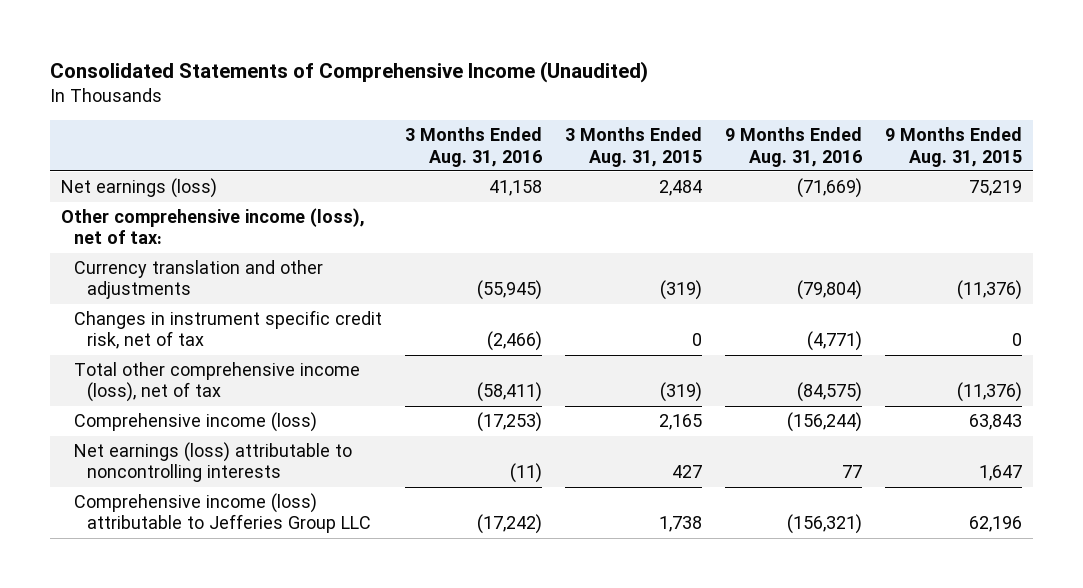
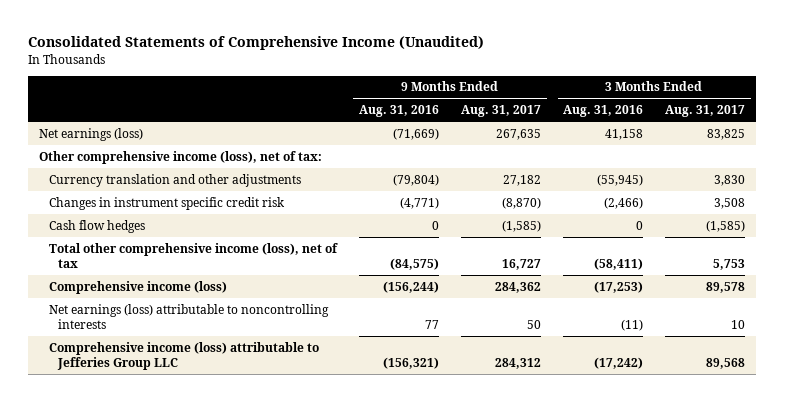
[564,127,702,167] 3 Months Ended Aug. 31, 2015 -> none
[884,127,1022,167] 9 Months Ended Aug. 31, 2015 -> none
none -> [461,105,542,118] Aug. 31, 2017
none -> [665,105,746,118] Aug. 31, 2017
[74,310,383,350] Changes in instrument specific credit risk, net of tax -> [48,196,285,210] Changes in instrument specific credit risk
none -> [48,219,145,233] Cash flow hedges

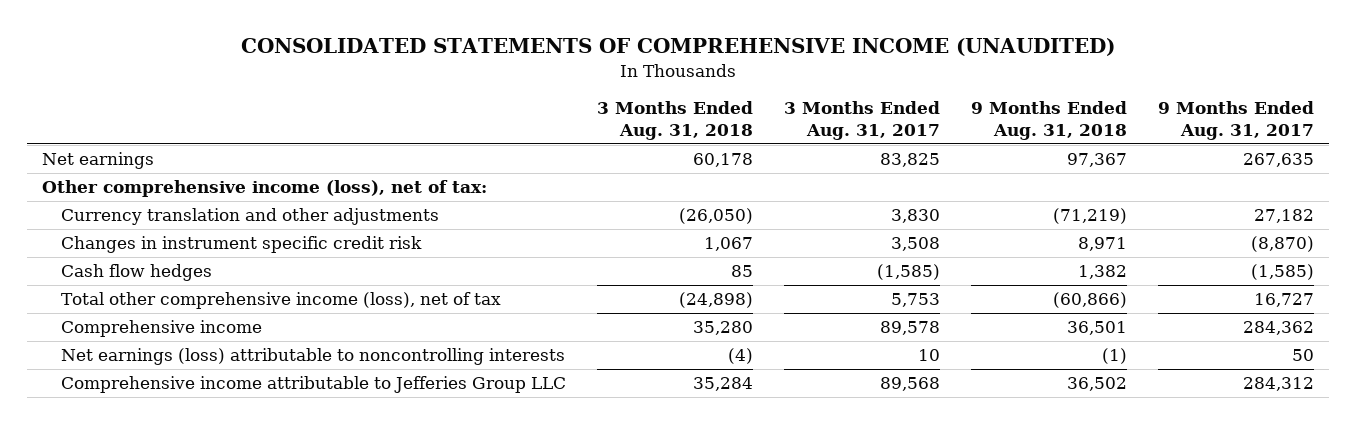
[28,36,485,51] Consolidated Statements of Comprehensive Income (Unaudited) -> [240,38,1115,57] CONSOLIDATED STATEMENTS OF COMPREHENSIVE INCOME (UNAUDITED)
[358,105,439,118] Aug. 31, 2016 -> none
[563,105,644,118] Aug. 31, 2016 -> none
none -> [596,100,753,141] 3 Months Ended Aug. 31, 2018
none -> [970,100,1127,141] 9 Months Ended Aug. 31, 2018
[39,127,144,141] Net earnings (loss) -> [42,152,155,170] Net earnings
[48,280,227,294] Comprehensive income (loss) -> [60,320,262,338] Comprehensive income
[48,341,319,370] Comprehensive income (loss) attributable to Jefferies Group LLC -> [60,376,566,394] Comprehensive income attributable to Jefferies Group LLC

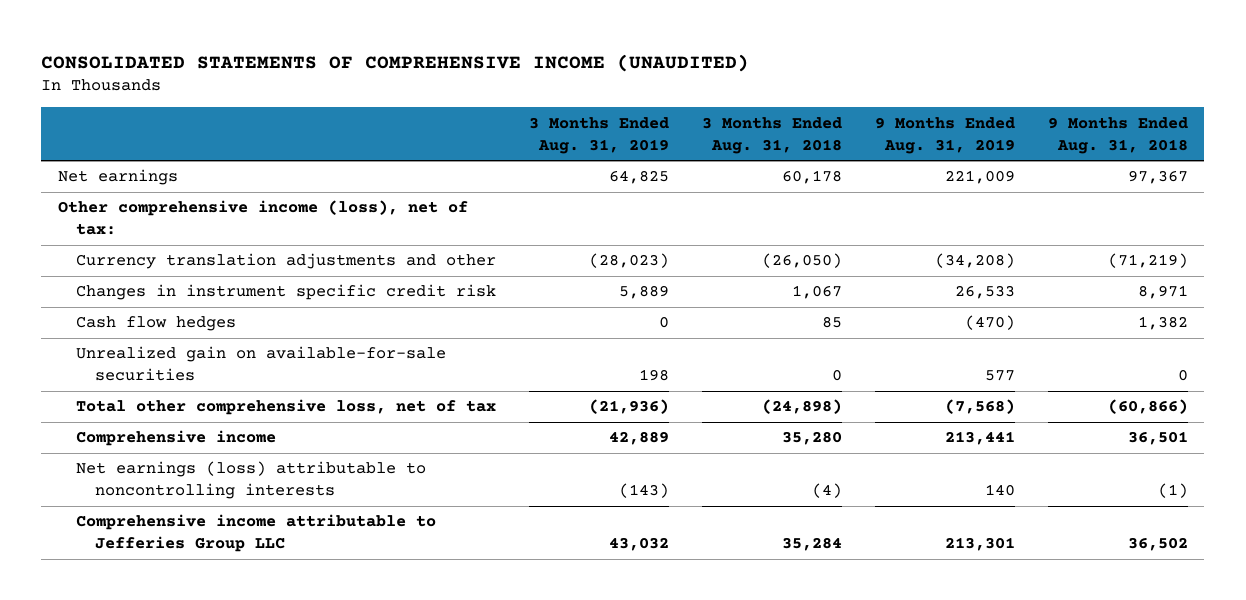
[783,100,940,141] 3 Months Ended Aug. 31, 2017 -> none
[1157,100,1314,141] 9 Months Ended Aug. 31, 2017 -> none
none -> [529,116,670,154] 3 Months Ended Aug. 31, 2019
none -> [874,116,1015,154] 9 Months Ended Aug. 31, 2019
[60,208,439,226] Currency translation and other adjustments -> [76,253,497,270] Currency translation adjustments and other
none -> [76,346,447,382] Unrealized gain on available-for-sale securities
[60,292,501,310] Total other comprehensive income (loss), net of tax -> [76,399,497,416] Total other comprehensive loss, net of tax

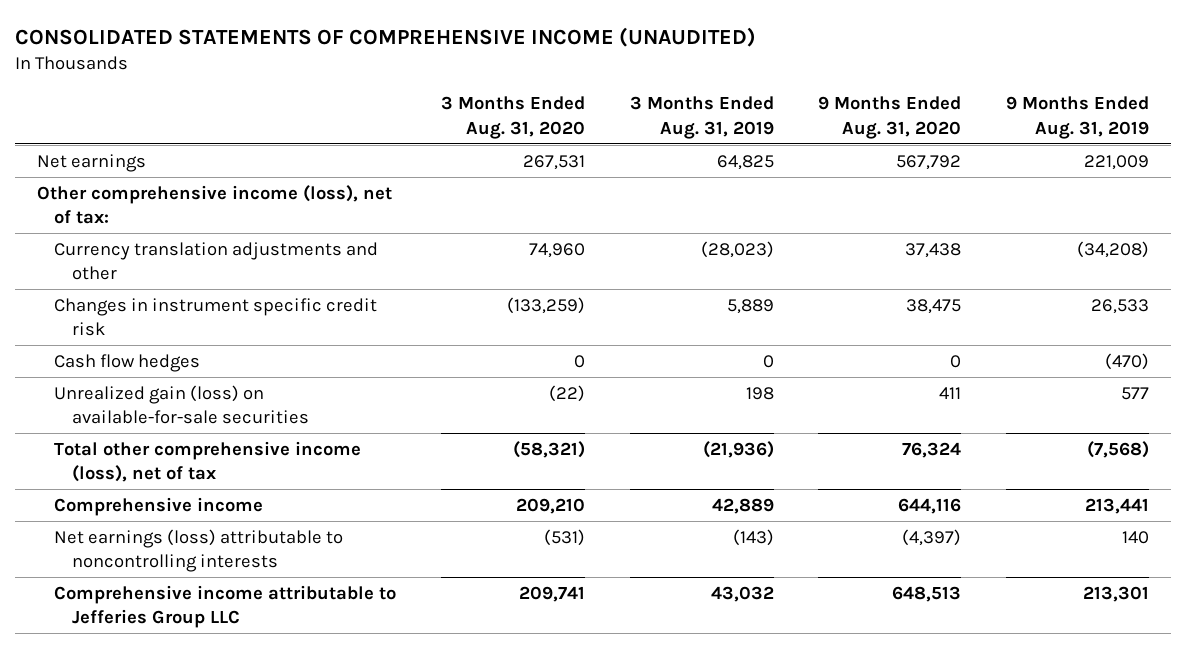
[701,116,842,154] 3 Months Ended Aug. 31, 2018 -> none
[1047,116,1188,154] 9 Months Ended Aug. 31, 2018 -> none
none -> [441,96,586,139] 3 Months Ended Aug. 31, 2020
none -> [818,96,962,139] 9 Months Ended Aug. 31, 2020
[76,346,447,382] Unrealized gain on available-for-sale securities -> [54,384,309,425] Unrealized gain (loss) on available-for-sale securities
[76,399,497,416] Total other comprehensive loss, net of tax -> [54,440,362,483] Total other comprehensive income (loss), net of tax

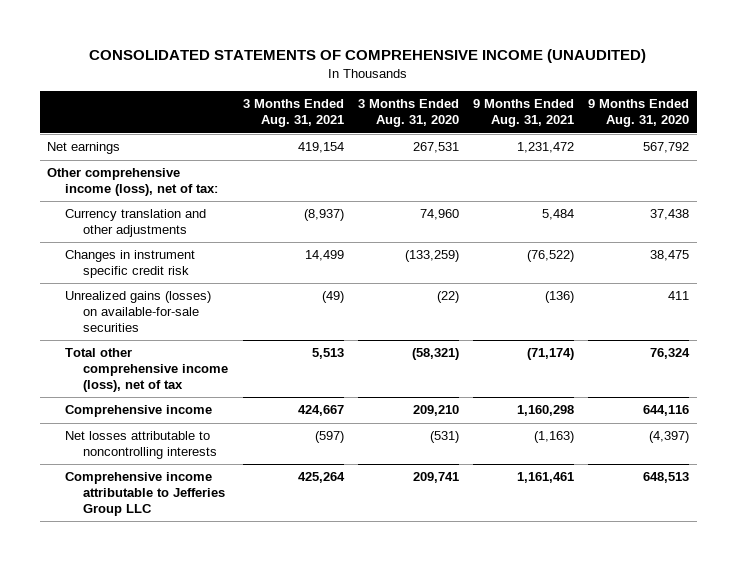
[629,96,774,139] 3 Months Ended Aug. 31, 2019 -> none
[1006,96,1150,139] 9 Months Ended Aug. 31, 2019 -> none
none -> [242,99,344,128] 3 Months Ended Aug. 31, 2021
none -> [473,99,575,128] 9 Months Ended Aug. 31, 2021
[54,241,379,281] Currency translation adjustments and other -> [65,209,207,238] Currency translation and other adjustments
[54,353,201,372] Cash flow hedges -> none
[54,384,309,425] Unrealized gain (loss) on available-for-sale securities -> [65,291,212,332] Unrealized gains (losses) on available-for-sale securities
[54,528,344,573] Net earnings (loss) attributable to noncontrolling interests -> [65,431,218,460] Net losses attributable to noncontrolling interests

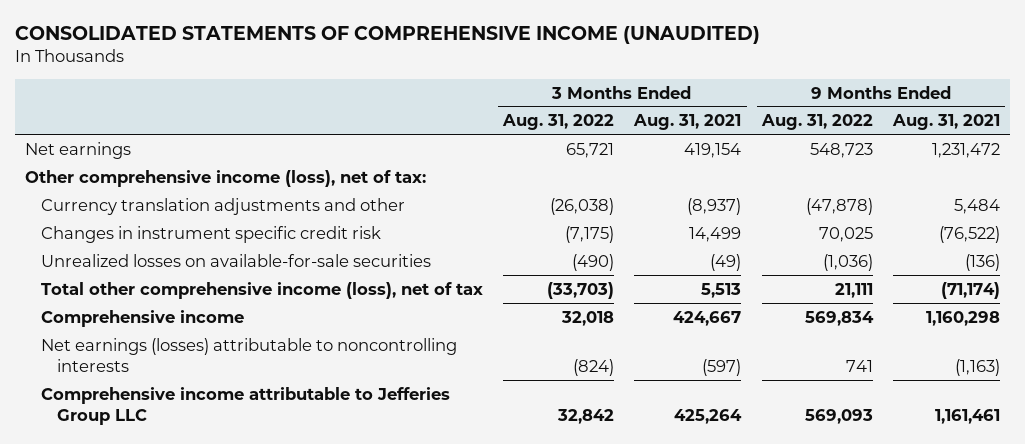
[357,99,459,128] 3 Months Ended Aug. 31, 2020 -> none
[588,99,690,128] 9 Months Ended Aug. 31, 2020 -> none
none -> [502,114,615,131] Aug. 31, 2022
none -> [760,114,873,131] Aug. 31, 2022
[65,209,207,238] Currency translation and other adjustments -> [40,197,405,215] Currency translation adjustments and other
[65,291,212,332] Unrealized gains (losses) on available-for-sale securities -> [40,253,431,267] Unrealized losses on available-for-sale securities
[65,431,218,460] Net losses attributable to noncontrolling interests -> [40,337,457,372] Net earnings (losses) attributable to noncontrolling interests

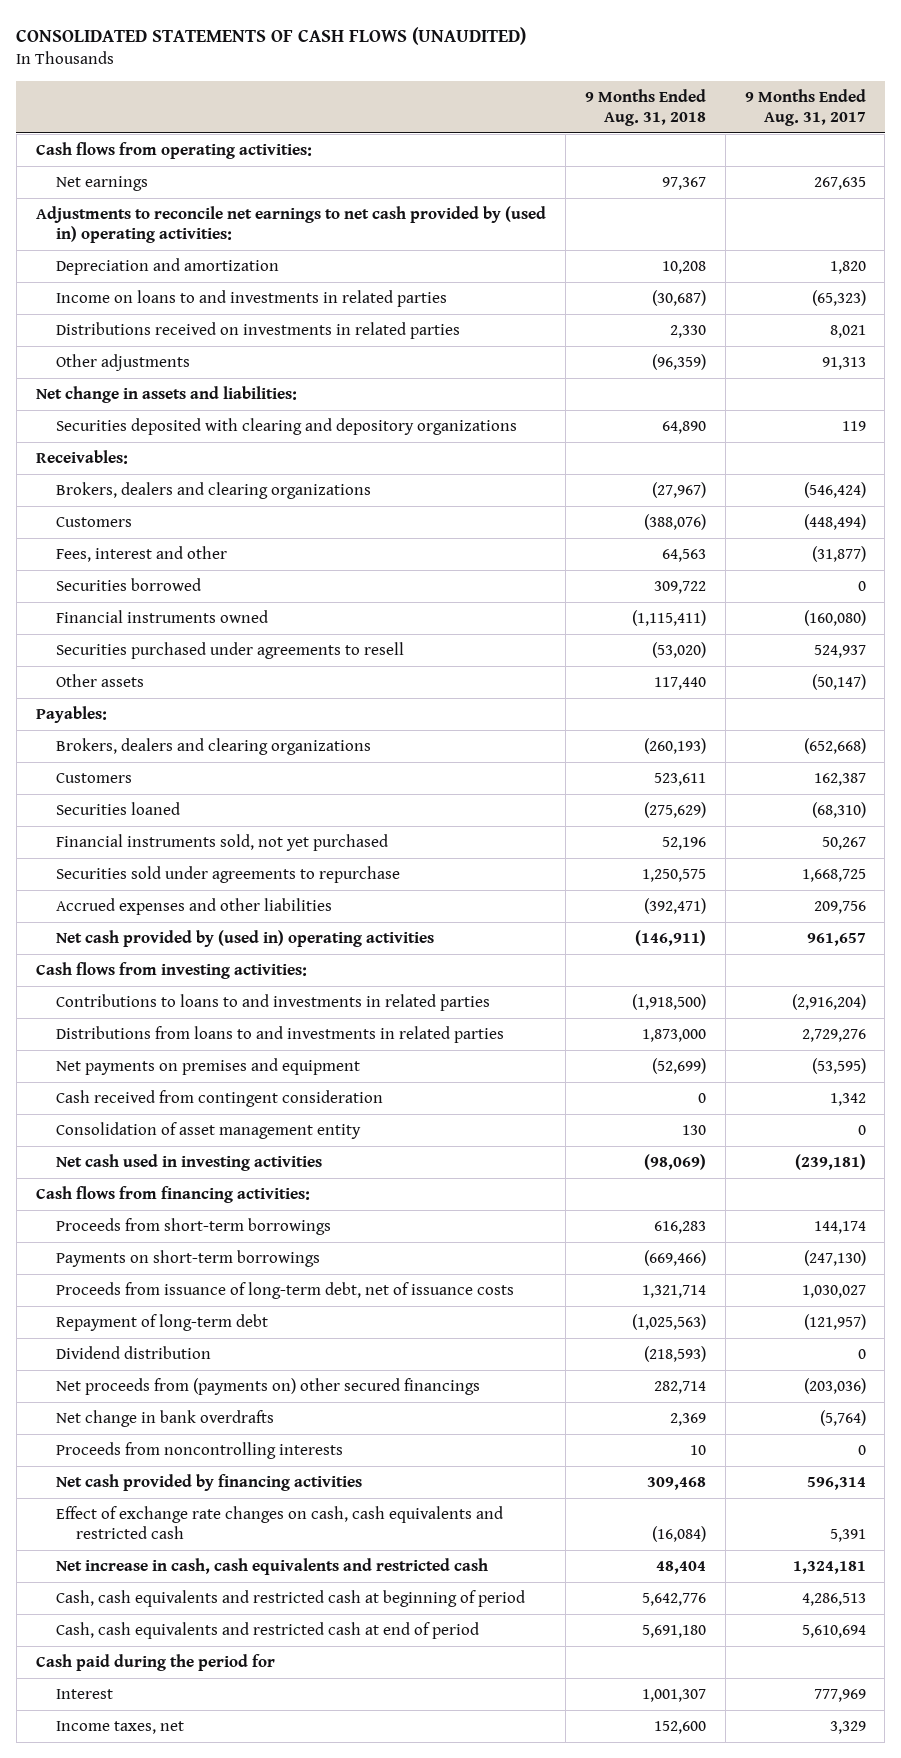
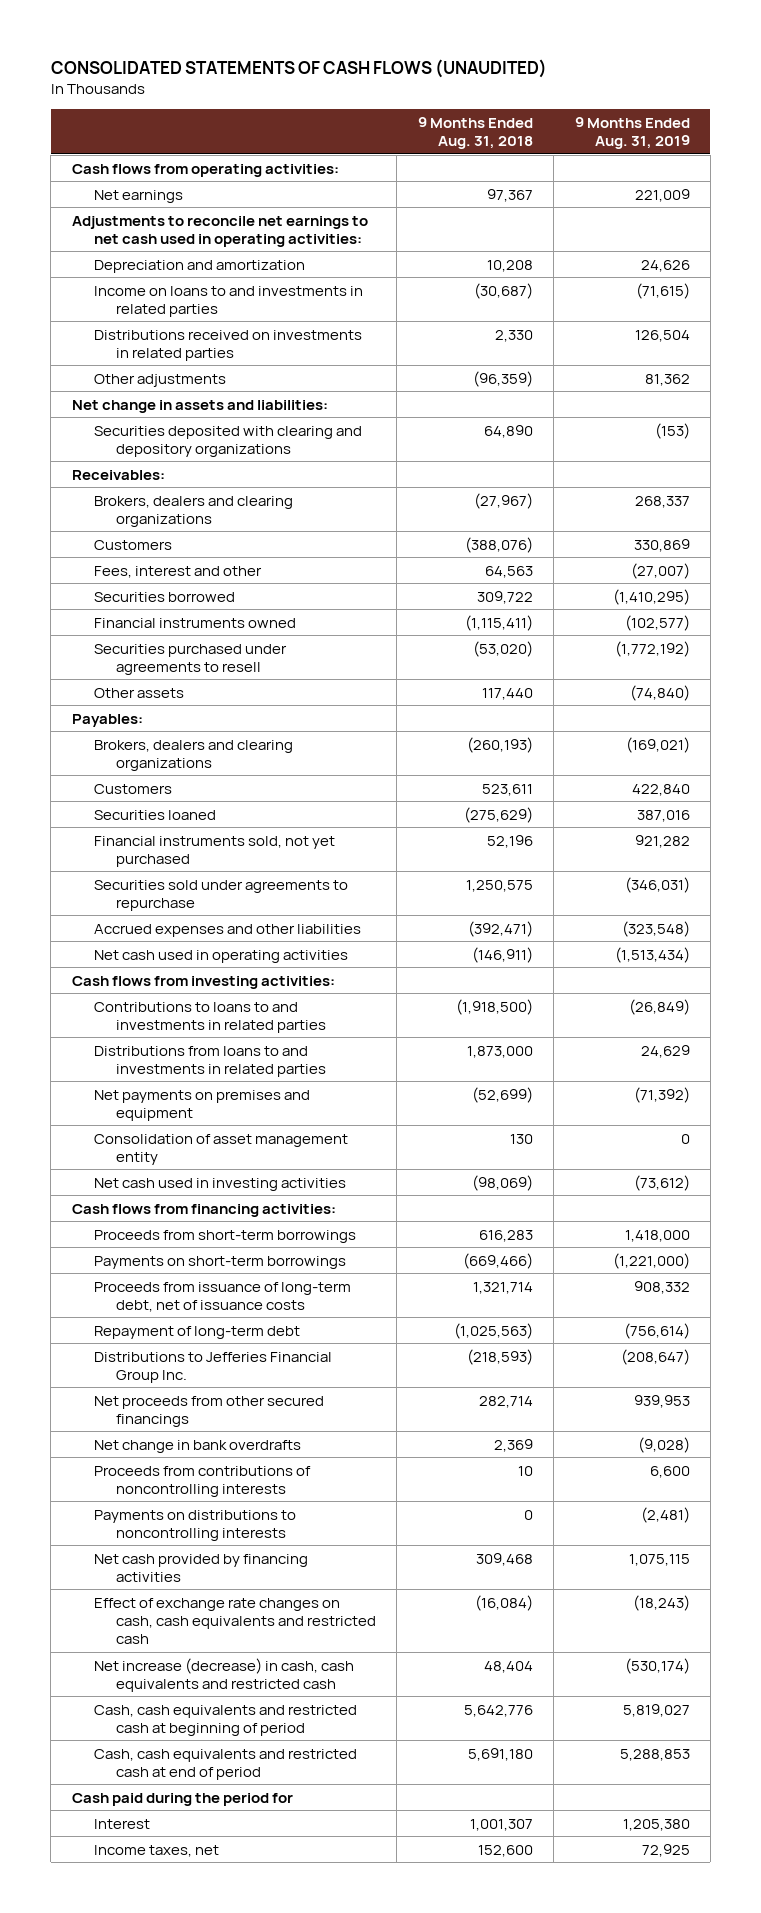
[744,88,866,126] 9 Months Ended Aug. 31, 2017 -> none
none -> [574,116,690,150] 9 Months Ended Aug. 31, 2019
[35,206,546,244] Adjustments to reconcile net earnings to net cash provided by (used in) operating activities: -> [71,215,368,247] Adjustments to reconcile net earnings to net cash used in operating activities:
[56,930,435,948] Net cash provided by (used in) operating activities -> [93,949,348,963] Net cash used in operating activities
[56,1090,384,1108] Cash received from contingent consideration -> none
[56,1346,212,1360] Dividend distribution -> [93,1351,332,1383] Distributions to Jefferies Financial Group Inc.
[56,1378,481,1396] Net proceeds from (payments on) other secured financings -> [93,1395,324,1427] Net proceeds from other secured financings
[56,1442,344,1460] Proceeds from noncontrolling interests -> [93,1465,311,1497] Proceeds from contributions of noncontrolling interests
none -> [93,1509,296,1541] Payments on distributions to noncontrolling interests
[56,1558,489,1576] Net increase in cash, cash equivalents and restricted cash -> [93,1657,354,1692] Net increase (decrease) in cash, cash equivalents and restricted cash

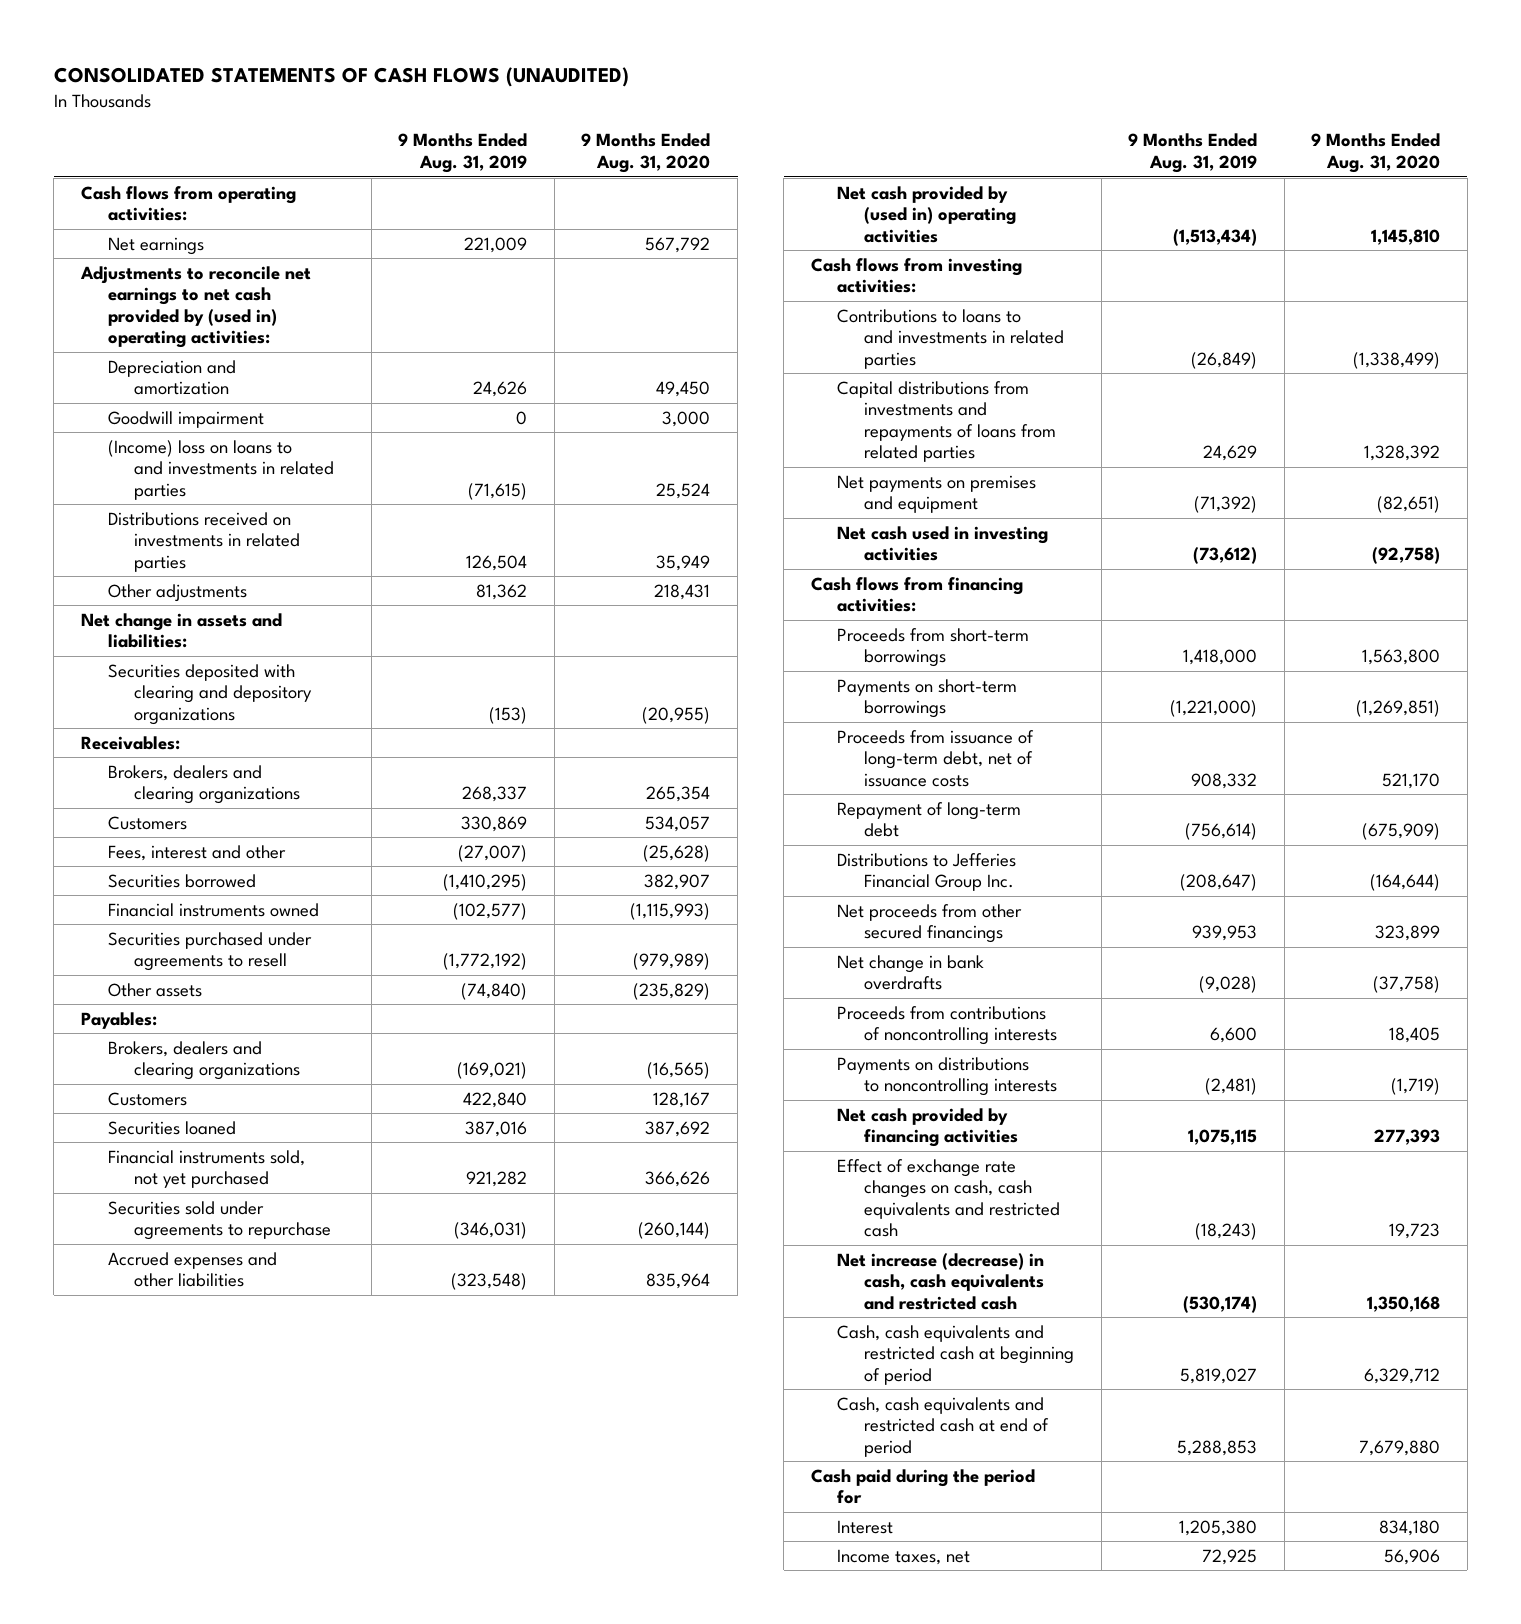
[417,116,533,150] 9 Months Ended Aug. 31, 2018 -> none
none -> [581,133,711,174] 9 Months Ended Aug. 31, 2020
[71,215,368,247] Adjustments to reconcile net earnings to net cash used in operating activities: -> [79,265,311,349] Adjustments to reconcile net earnings to net cash provided by (used in) operating activities:
none -> [107,410,264,428] Goodwill impairment
[93,285,363,317] Income on loans to and investments in related parties -> [107,439,335,500] (Income) loss on loans to and investments in related parties
[93,949,348,963] Net cash used in operating activities -> [837,185,1017,243] Net cash provided by (used in) operating activities
[93,1045,326,1077] Distributions from loans to and investments in related parties -> [837,380,1057,463] Capital distributions from investments and repayments of loans from related parties
[93,1133,348,1165] Consolidation of asset management entity -> none

